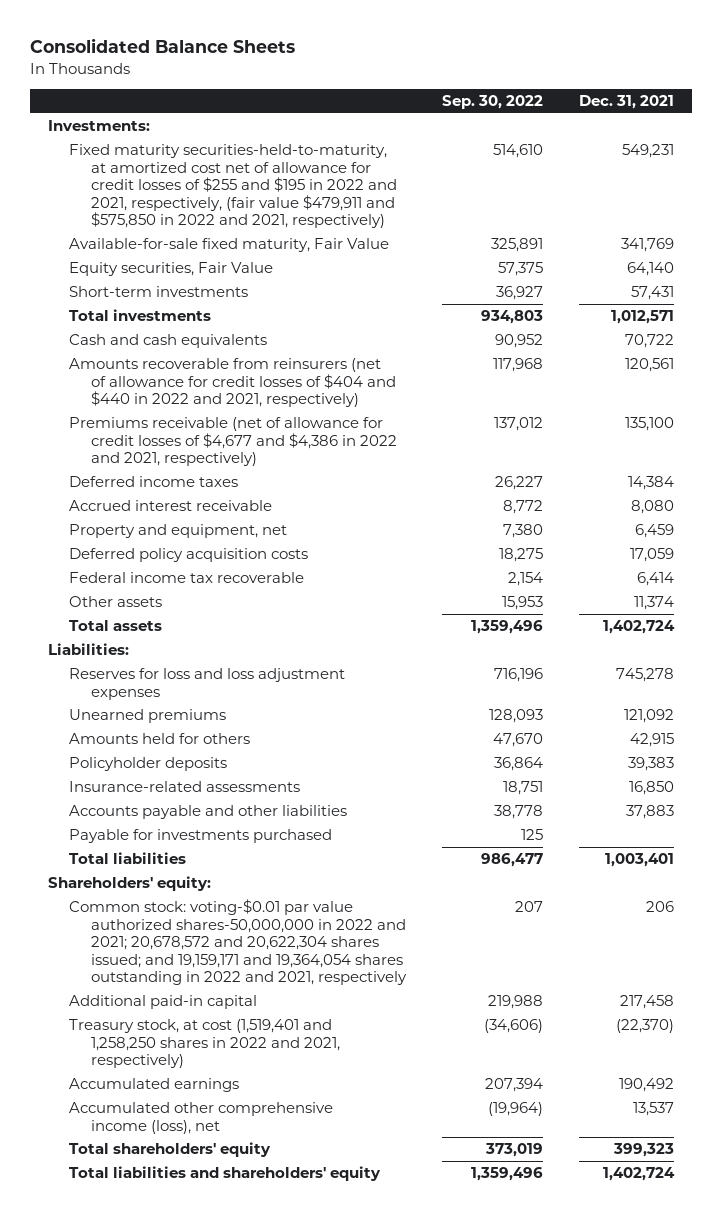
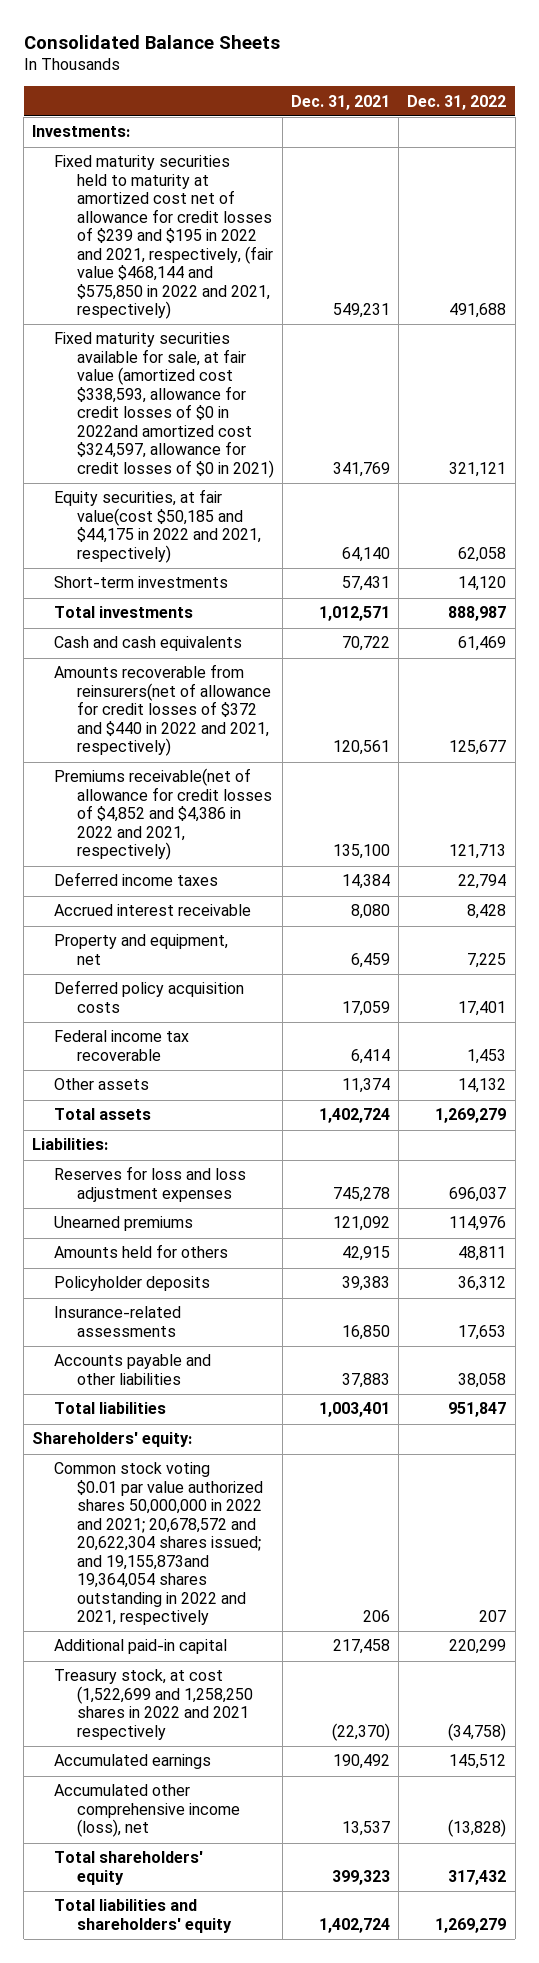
[441,94,543,109] Sep. 30, 2022 -> none
none -> [407,94,507,110] Dec. 31, 2022
[69,144,397,229] Fixed maturity securities-held-to-maturity, at amortized cost net of allowance for credit losses of $255 and $195 in 2022 and 2021, respectively, (fair value $479,911 and $575,850 in 2022 and 2021, respectively) -> [54,155,273,320] Fixed maturity securities held to maturity at amortized cost net of allowance for credit losses of $239 and $195 in 2022 and 2021, respectively, (fair value $468,144 and $575,850 in 2022 and 2021, respectively)
[69,238,390,253] Available-for-sale fixed maturity, Fair Value -> [54,332,274,478] Fixed maturity securities available for sale, at fair value (amortized cost $338,593, allowance for credit losses of $0 in 2022and amortized cost $324,597, allowance for credit losses of $0 in 2021)
[69,262,274,277] Equity securities, Fair Value -> [54,489,261,563] Equity securities, at fair value(cost $50,185 and $44,175 in 2022 and 2021, respectively)
[69,358,396,408] Amounts recoverable from reinsurers (net of allowance for credit losses of $404 and $440 in 2022 and 2021, respectively) -> [54,664,271,757] Amounts recoverable from reinsurers(net of allowance for credit losses of $372 and $440 in 2022 and 2021, respectively)
[69,417,397,467] Premiums receivable (net of allowance for credit losses of $4,677 and $4,386 in 2022 and 2021, respectively) -> [54,768,272,861] Premiums receivable(net of allowance for credit losses of $4,852 and $4,386 in 2022 and 2021, respectively)
[69,829,333,844] Payable for investments purchased -> none
[69,899,407,986] Common stock: voting-$0.01 par value authorized shares-50,000,000 in 2022 and 2021; 20,678,572 and 20,622,304 shares issued; and 19,159,171 and 19,364,054 shares outstanding in 2022 and 2021, respectively -> [54,1462,263,1626] Common stock voting $0.01 par value authorized shares 50,000,000 in 2022 and 2021; 20,678,572 and 20,622,304 shares issued; and 19,155,873and 19,364,054 shares outstanding in 2022 and 2021, respectively
[69,1019,340,1069] Treasury stock, at cost (1,519,401 and 1,258,250 shares in 2022 and 2021, respectively) -> [54,1669,253,1740] Treasury stock, at cost (1,522,699 and 1,258,250 shares in 2022 and 2021 respectively

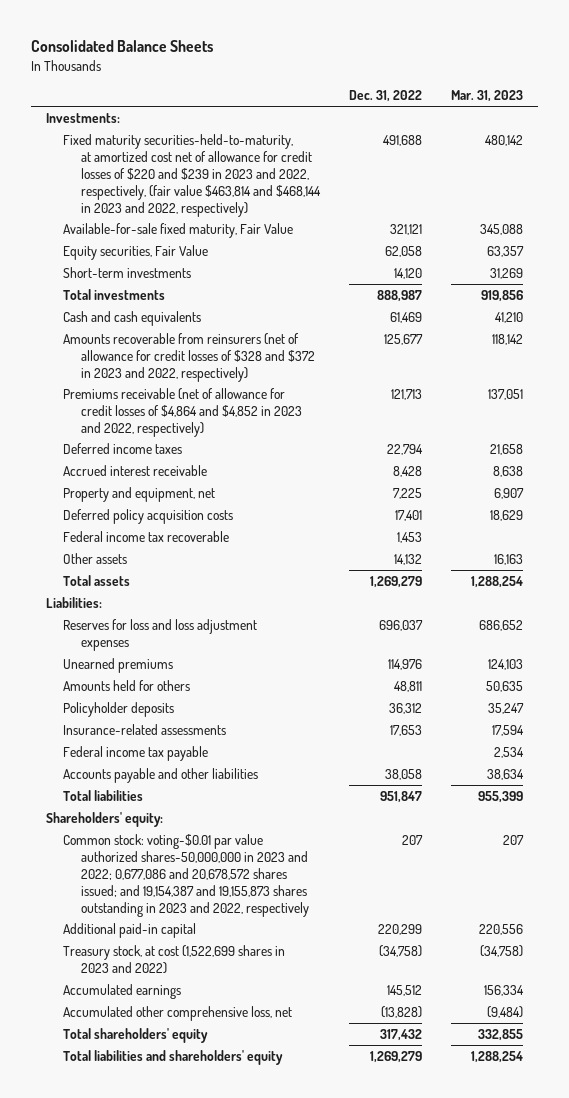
[290,94,390,110] Dec. 31, 2021 -> none
none -> [451,90,524,103] Mar. 31, 2023
[54,155,273,320] Fixed maturity securities held to maturity at amortized cost net of allowance for credit losses of $239 and $195 in 2022 and 2021, respectively, (fair value $468,144 and $575,850 in 2022 and 2021, respectively) -> [63,133,322,217] Fixed maturity securities-held-to-maturity, at amortized cost net of allowance for credit losses of $220 and $239 in 2023 and 2022, respectively, (fair value $463,814 and $468,144 in 2023 and 2022, respectively)
[54,332,274,478] Fixed maturity securities available for sale, at fair value (amortized cost $338,593, allowance for credit losses of $0 in 2022and amortized cost $324,597, allowance for credit losses of $0 in 2021) -> [63,222,294,238] Available-for-sale fixed maturity, Fair Value
[54,489,261,563] Equity securities, at fair value(cost $50,185 and $44,175 in 2022 and 2021, respectively) -> [63,244,209,260] Equity securities, Fair Value
[54,664,271,757] Amounts recoverable from reinsurers(net of allowance for credit losses of $372 and $440 in 2022 and 2021, respectively) -> [63,332,316,382] Amounts recoverable from reinsurers (net of allowance for credit losses of $328 and $372 in 2023 and 2022, respectively)
[54,768,272,861] Premiums receivable(net of allowance for credit losses of $4,852 and $4,386 in 2022 and 2021, respectively) -> [63,387,303,437] Premiums receivable (net of allowance for credit losses of $4,864 and $4,852 in 2023 and 2022, respectively)
none -> [63,745,209,761] Federal income tax payable
[54,1462,263,1626] Common stock voting $0.01 par value authorized shares 50,000,000 in 2022 and 2021; 20,678,572 and 20,622,304 shares issued; and 19,155,873and 19,364,054 shares outstanding in 2022 and 2021, respectively -> [63,833,310,917] Common stock: voting-$0.01 par value authorized shares-50,000,000 in 2023 and 2022; 0,677,086 and 20,678,572 shares issued; and 19,154,387 and 19,155,873 shares outstanding in 2023 and 2022, respectively
[54,1669,253,1740] Treasury stock, at cost (1,522,699 and 1,258,250 shares in 2022 and 2021 respectively -> [63,944,286,974] Treasury stock, at cost (1,522,699 shares in 2023 and 2022)
[54,1784,240,1838] Accumulated other comprehensive income (loss), net -> [63,1005,293,1021] Accumulated other comprehensive loss, net

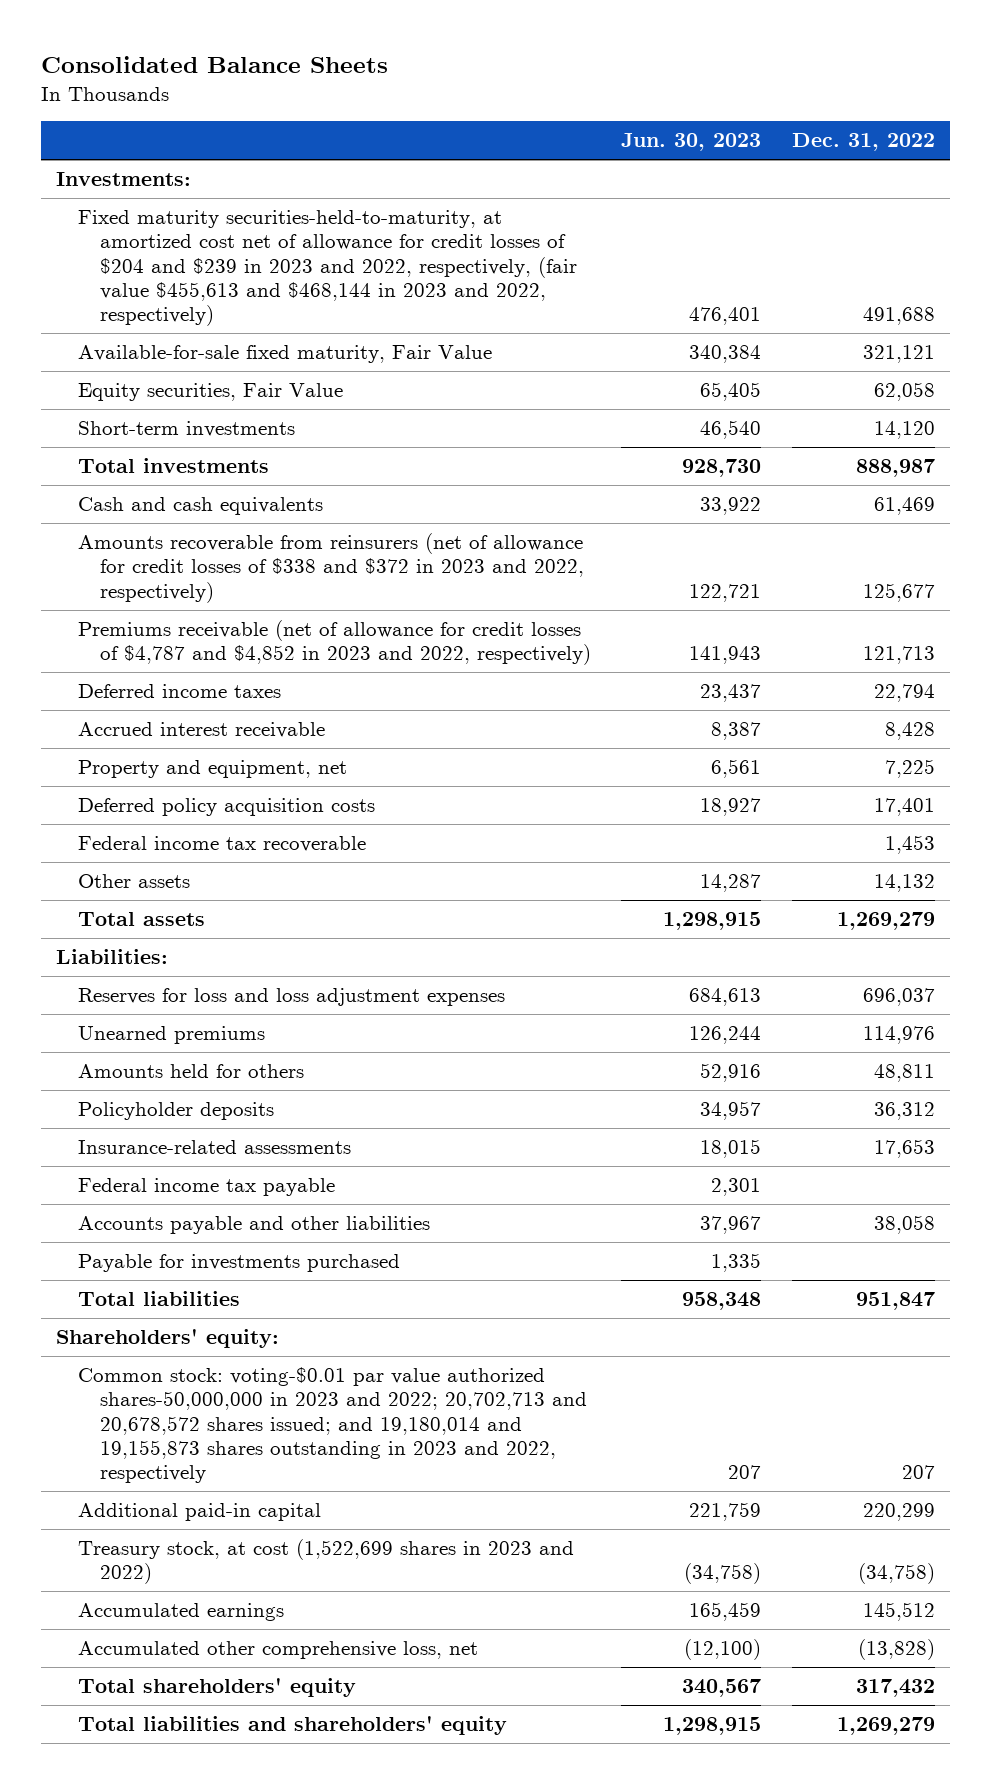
[451,90,524,103] Mar. 31, 2023 -> none
none -> [621,133,762,152] Jun. 30, 2023
[63,133,322,217] Fixed maturity securities-held-to-maturity, at amortized cost net of allowance for credit losses of $220 and $239 in 2023 and 2022, respectively, (fair value $463,814 and $468,144 in 2023 and 2022, respectively) -> [78,210,578,326] Fixed maturity securities-held-to-maturity, at amortized cost net of allowance for credit losses of $204 and $239 in 2023 and 2022, respectively, (fair value $455,613 and $468,144 in 2023 and 2022, respectively)
[63,332,316,382] Amounts recoverable from reinsurers (net of allowance for credit losses of $328 and $372 in 2023 and 2022, respectively) -> [78,533,585,603] Amounts recoverable from reinsurers (net of allowance for credit losses of $338 and $372 in 2023 and 2022, respectively)
[63,387,303,437] Premiums receivable (net of allowance for credit losses of $4,864 and $4,852 in 2023 and 2022, respectively) -> [78,620,592,666] Premiums receivable (net of allowance for credit losses of $4,787 and $4,852 in 2023 and 2022, respectively)
none -> [78,1254,401,1273] Payable for investments purchased
[63,833,310,917] Common stock: voting-$0.01 par value authorized shares-50,000,000 in 2023 and 2022; 0,677,086 and 20,678,572 shares issued; and 19,154,387 and 19,155,873 shares outstanding in 2023 and 2022, respectively -> [78,1367,588,1483] Common stock: voting-$0.01 par value authorized shares-50,000,000 in 2023 and 2022; 20,702,713 and 20,678,572 shares issued; and 19,180,014 and 19,155,873 shares outstanding in 2023 and 2022, respectively

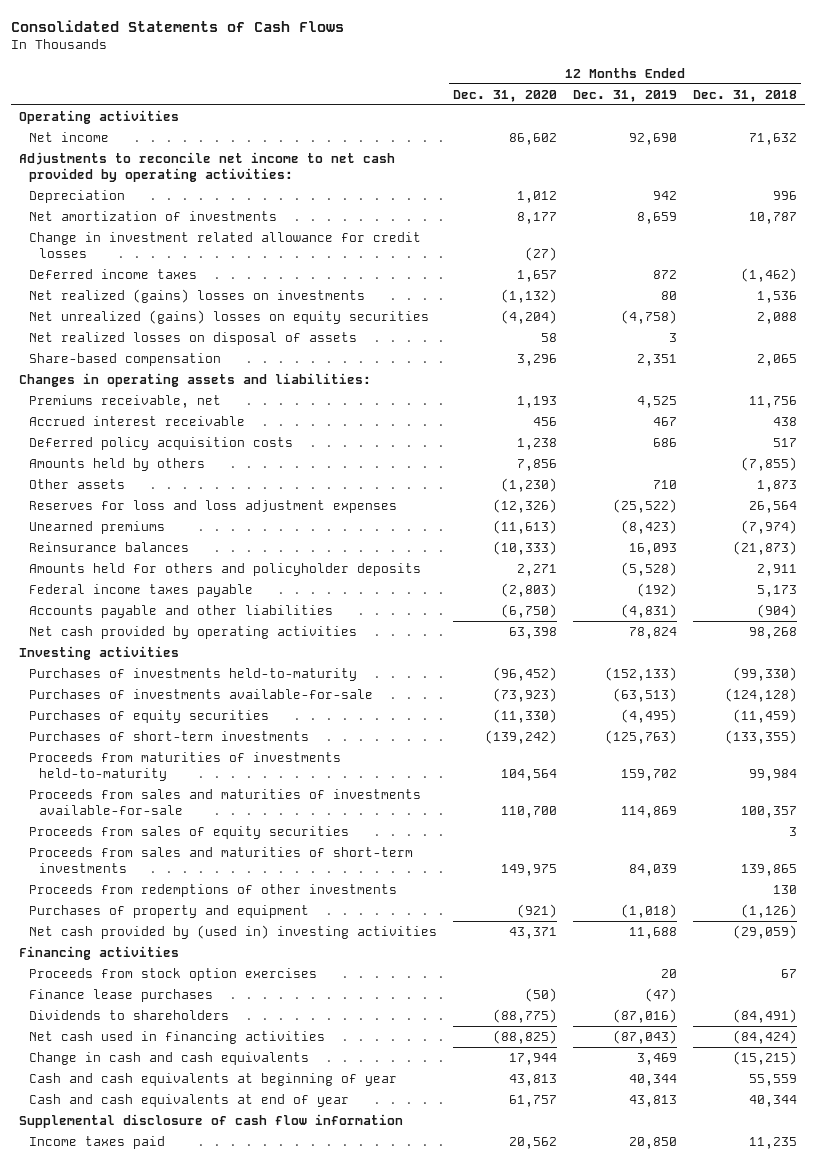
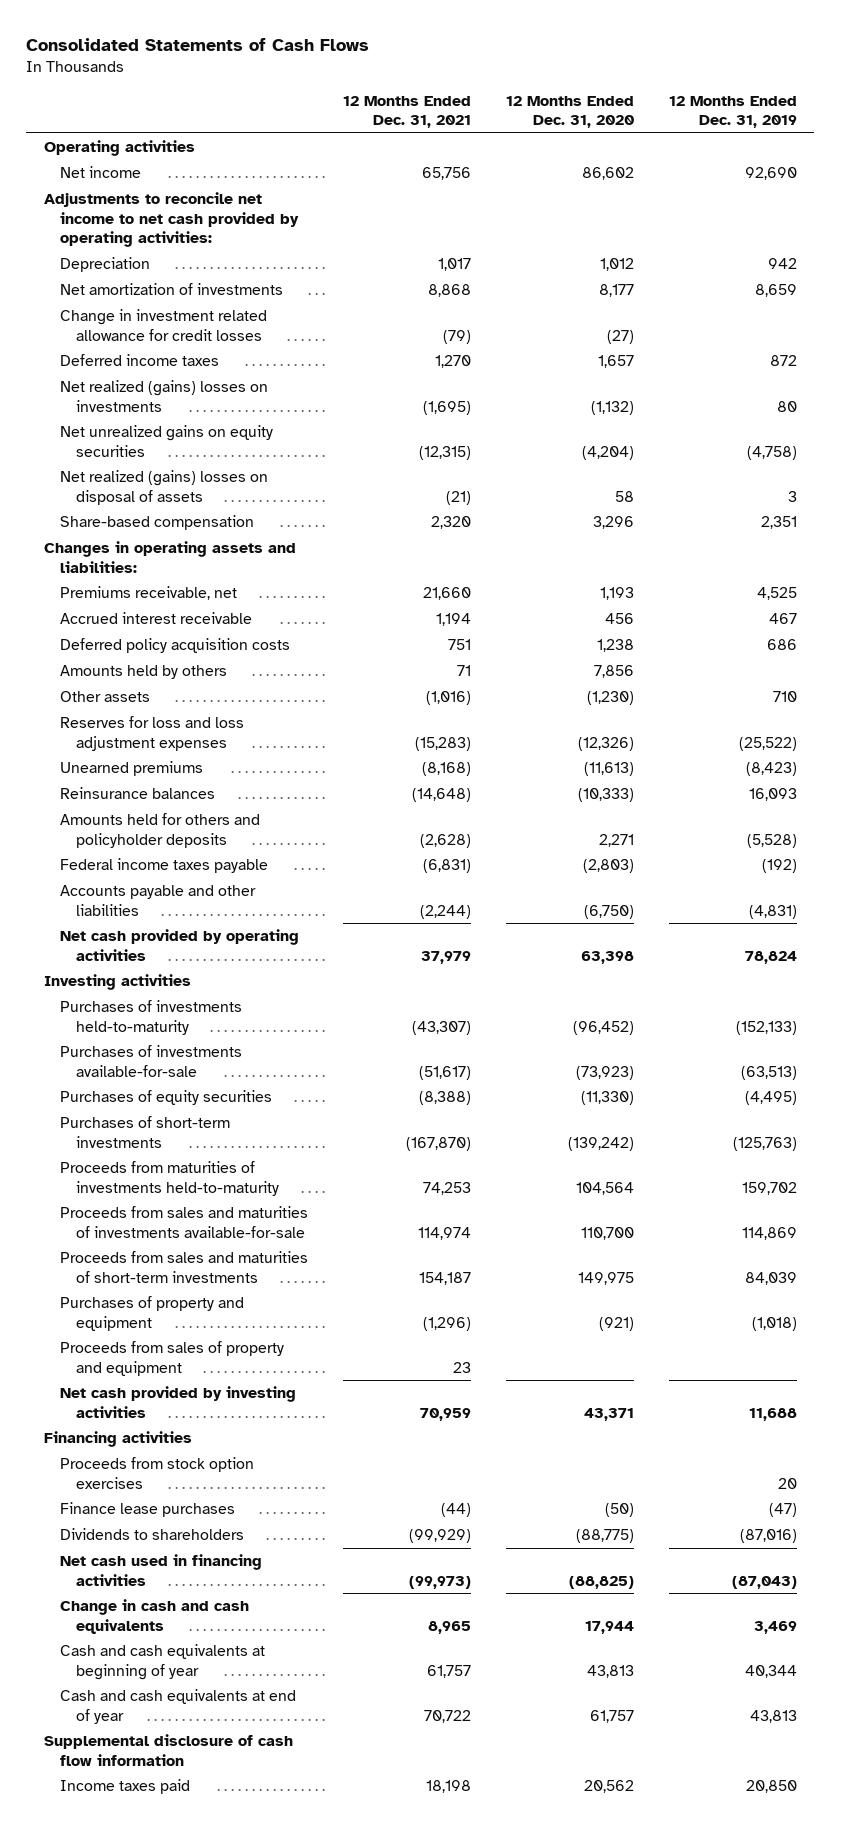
[692,89,797,102] Dec. 31, 2018 -> none
none -> [342,95,471,129] 12 Months Ended Dec. 31, 2021
[29,310,430,325] Net unrealized (gains) losses on equity securities -> [59,425,273,457] Net unrealized gains on equity securities
[29,332,358,346] Net realized losses on disposal of assets -> [59,470,268,505] Net realized (gains) losses on disposal of assets
[29,826,350,840] Proceeds from sales of equity securities -> none
[29,884,398,898] Proceeds from redemptions of other investments -> none
none -> [59,1341,284,1376] Proceeds from sales of property and equipment
[29,925,438,940] Net cash provided by (used in) investing activities -> [59,1386,296,1418] Net cash provided by investing activities

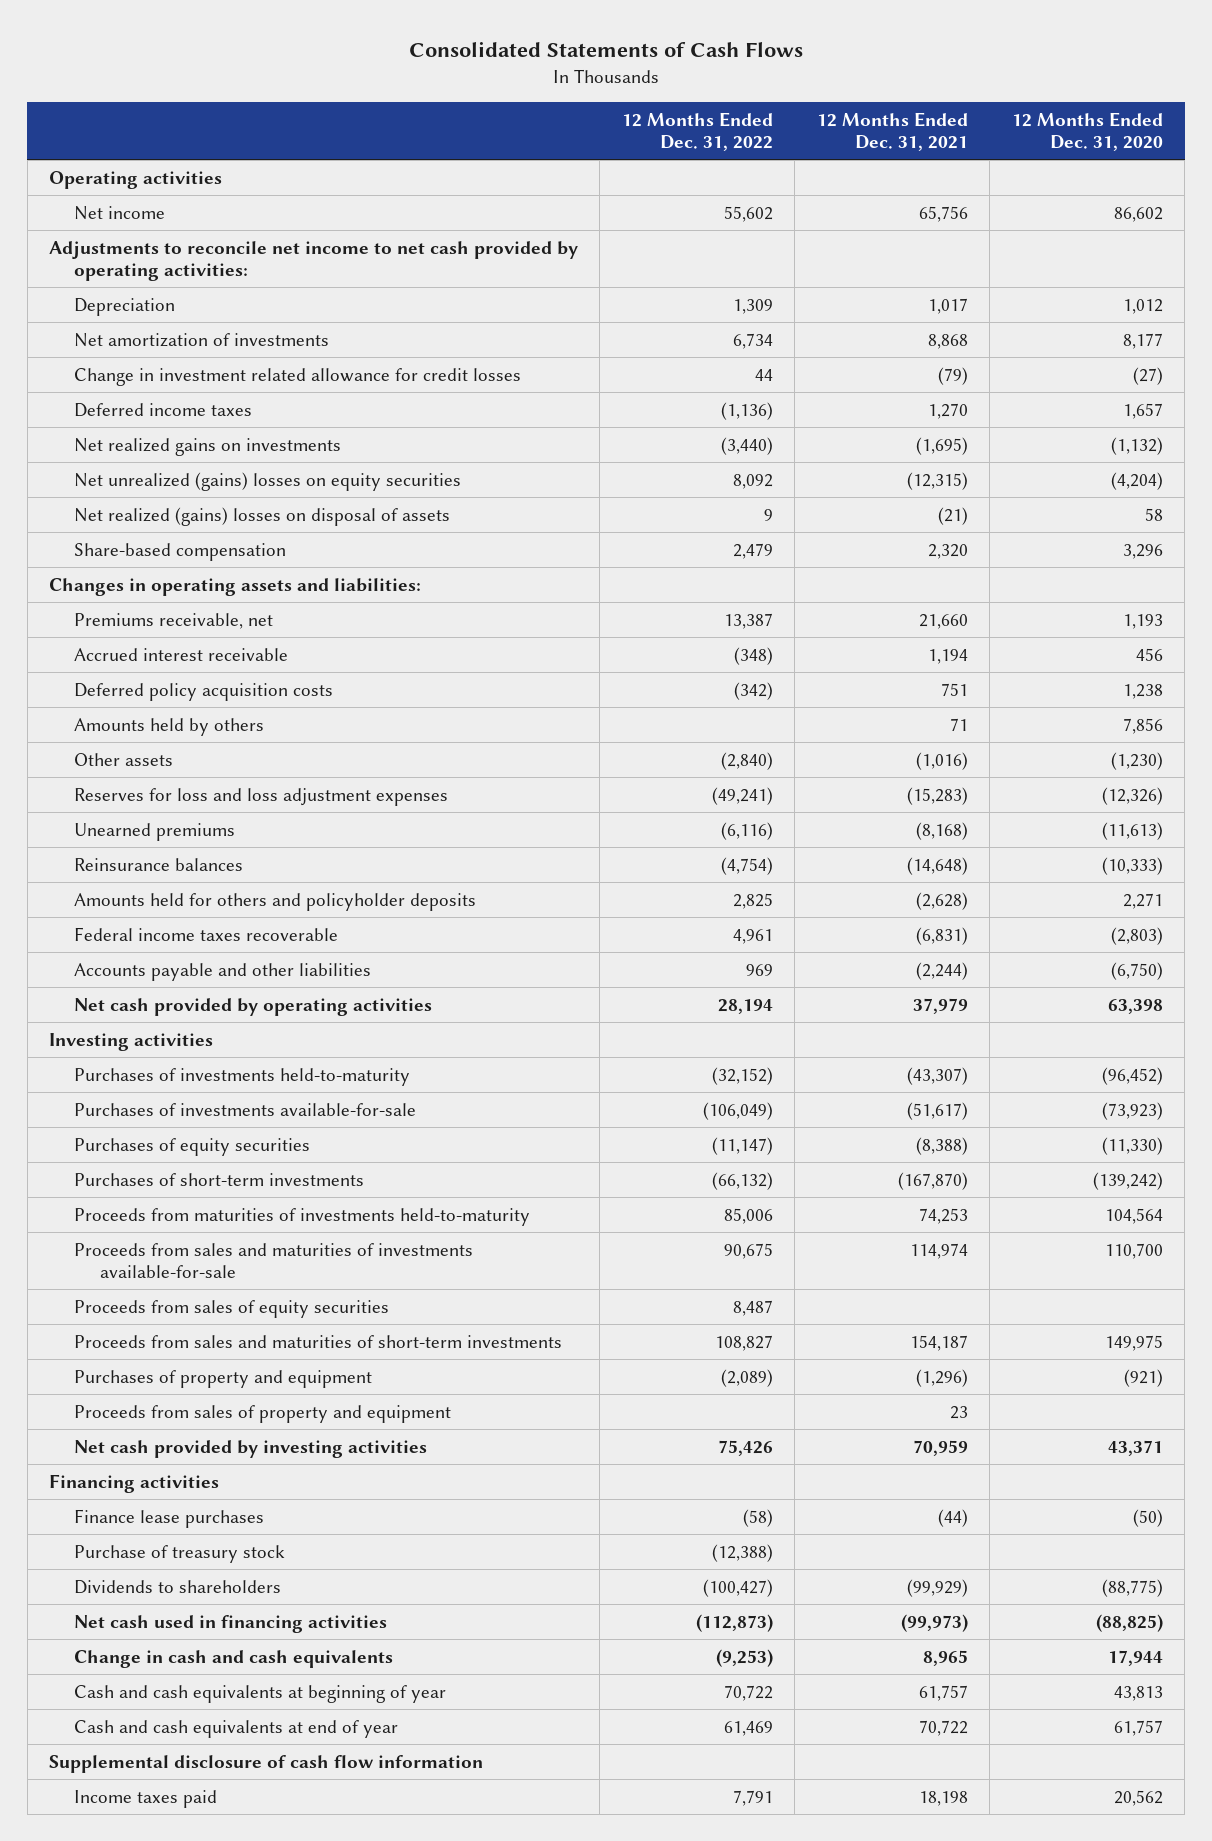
[668,95,797,129] 12 Months Ended Dec. 31, 2019 -> none
none -> [621,111,773,152] 12 Months Ended Dec. 31, 2022
[59,380,268,412] Net realized (gains) losses on investments -> [74,437,342,456] Net realized gains on investments
[59,425,273,457] Net unrealized gains on equity securities -> [74,471,462,491] Net unrealized (gains) losses on equity securities
[59,858,268,874] Federal income taxes payable -> [74,926,339,941] Federal income taxes recoverable
none -> [74,1299,390,1318] Proceeds from sales of equity securities
[59,1457,254,1489] Proceeds from stock option exercises -> none
none -> [74,1544,286,1563] Purchase of treasury stock

